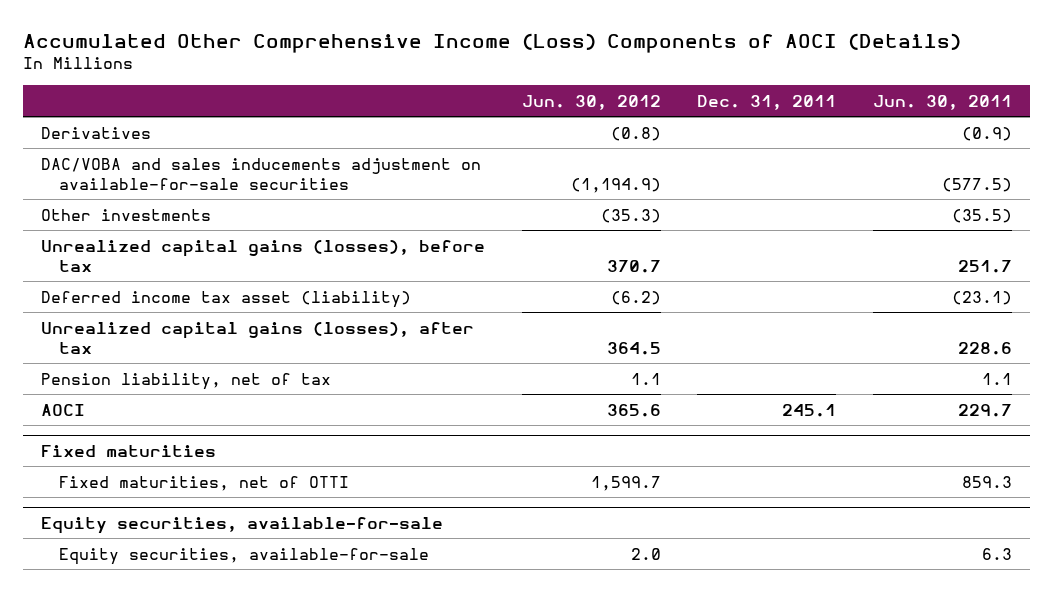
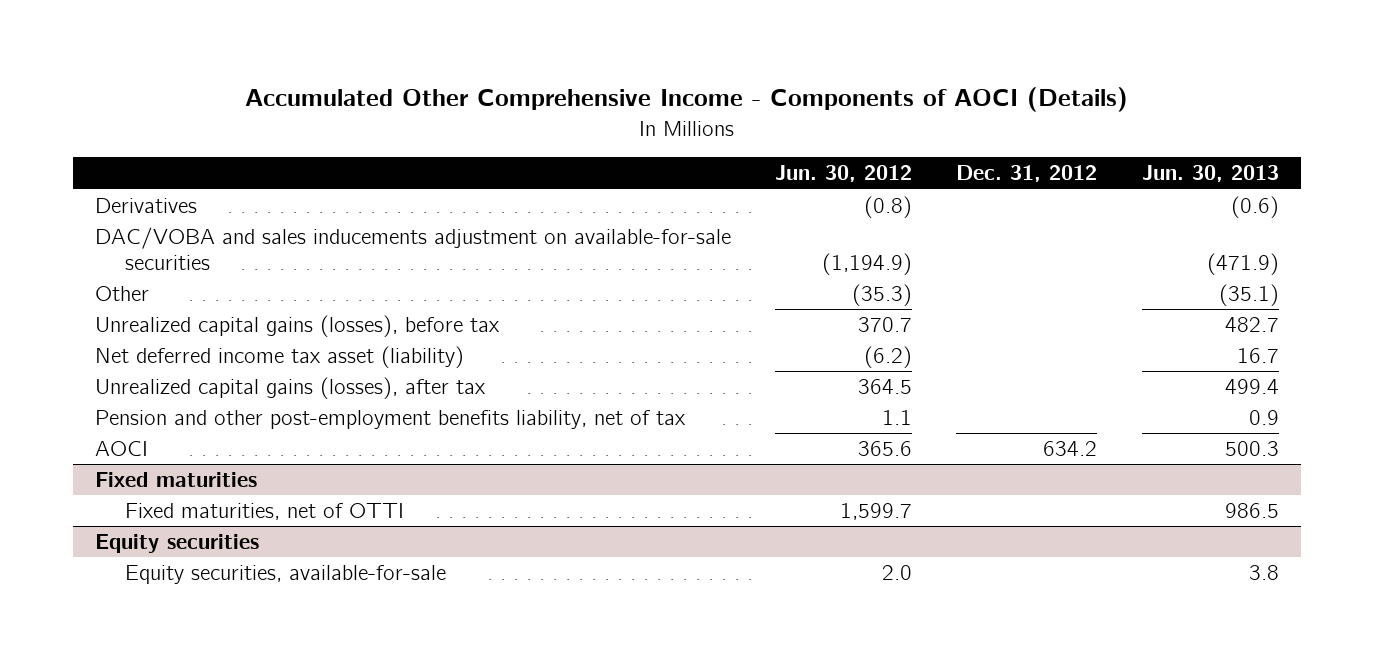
[22,32,961,53] Accumulated Other Comprehensive Income (Loss) Components of AOCI (Details) -> [244,87,1128,113] Accumulated Other Comprehensive Income - Components of AOCI (Details)
[697,94,837,110] Dec. 31, 2011 -> none
[872,94,1012,110] Jun. 30, 2011 -> none
none -> [956,165,1098,183] Dec. 31, 2012
none -> [1141,165,1279,183] Jun. 30, 2013
[41,208,212,221] Other investments -> [95,286,150,302] Other
[41,290,412,308] Deferred income tax asset (liability) -> [95,346,465,369] Net deferred income tax asset (liability)
[41,372,332,390] Pension liability, net of tax -> [95,410,687,430] Pension and other post-employment benefits liability, net of tax
[41,516,444,534] Equity securities, available-for-sale -> none
none -> [95,534,260,554] Equity securities

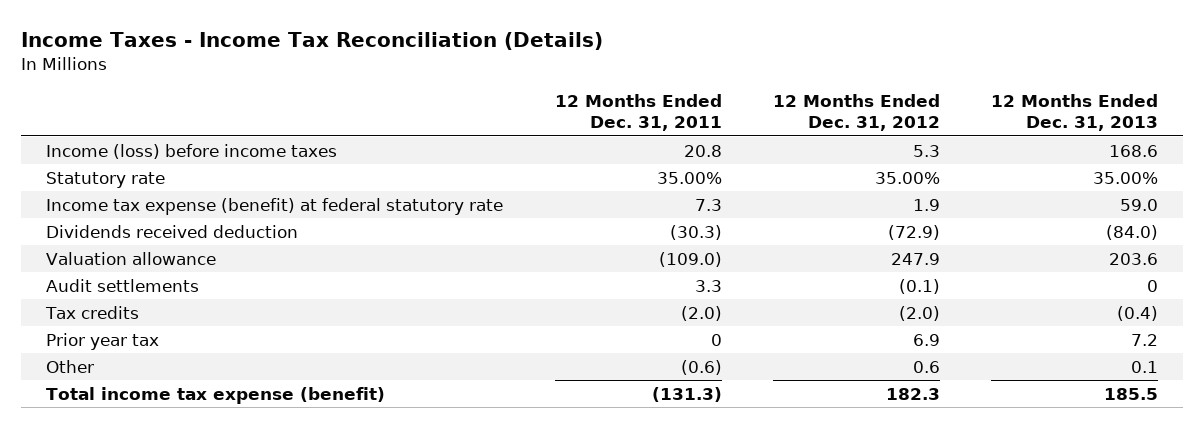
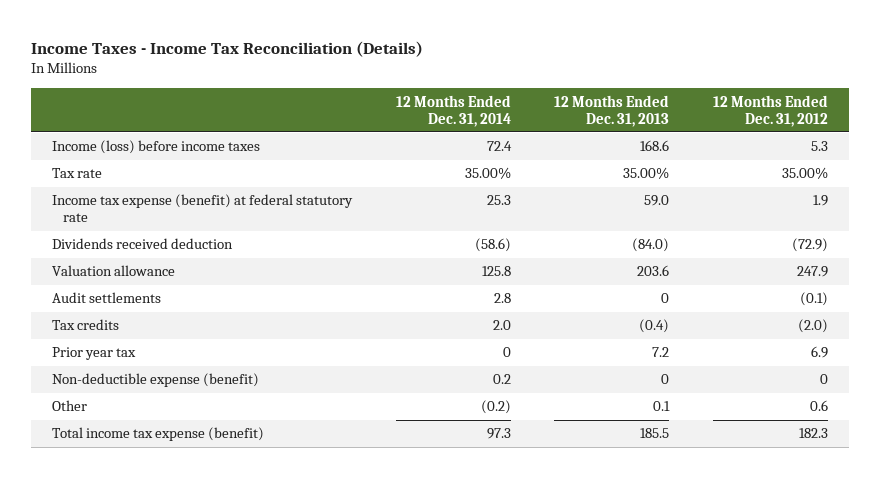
[554,94,722,132] 12 Months Ended Dec. 31, 2011 -> none
none -> [395,94,511,127] 12 Months Ended Dec. 31, 2014
[46,171,166,188] Statutory rate -> [52,168,103,179] Tax rate
none -> [52,373,260,388] Non-deductible expense (benefit)

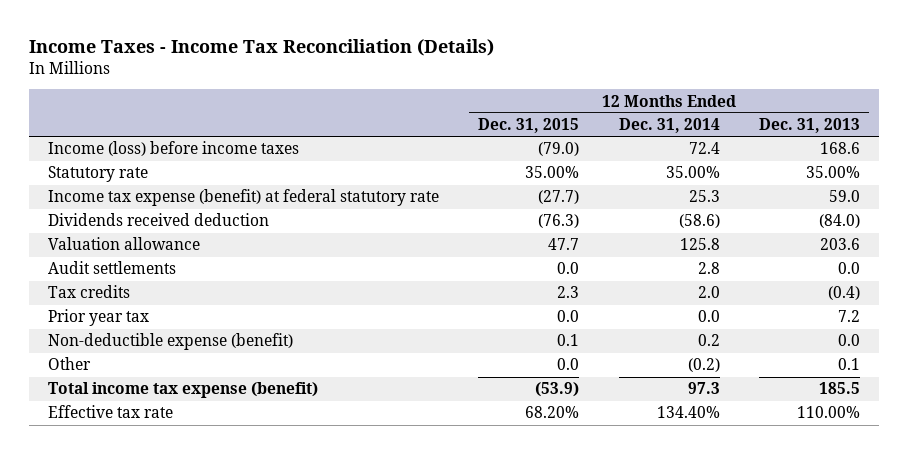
[712,94,828,127] 12 Months Ended Dec. 31, 2012 -> none
none -> [478,118,580,134] Dec. 31, 2015
[52,168,103,179] Tax rate -> [48,166,149,183] Statutory rate
[661,293,670,304] 0 -> [837,262,860,275] 0.0
[502,347,511,358] 0 -> [697,310,720,323] 0.0
[661,374,670,385] 0 -> [837,334,860,347] 0.0
none -> [48,405,174,419] Effective tax rate

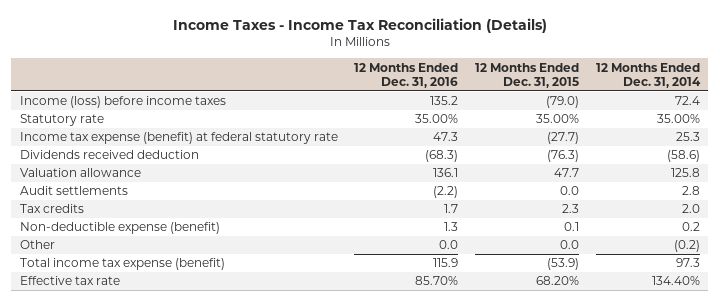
[758,118,860,134] Dec. 31, 2013 -> none
none -> [354,62,459,88] 12 Months Ended Dec. 31, 2016
[48,309,150,327] Prior year tax -> none

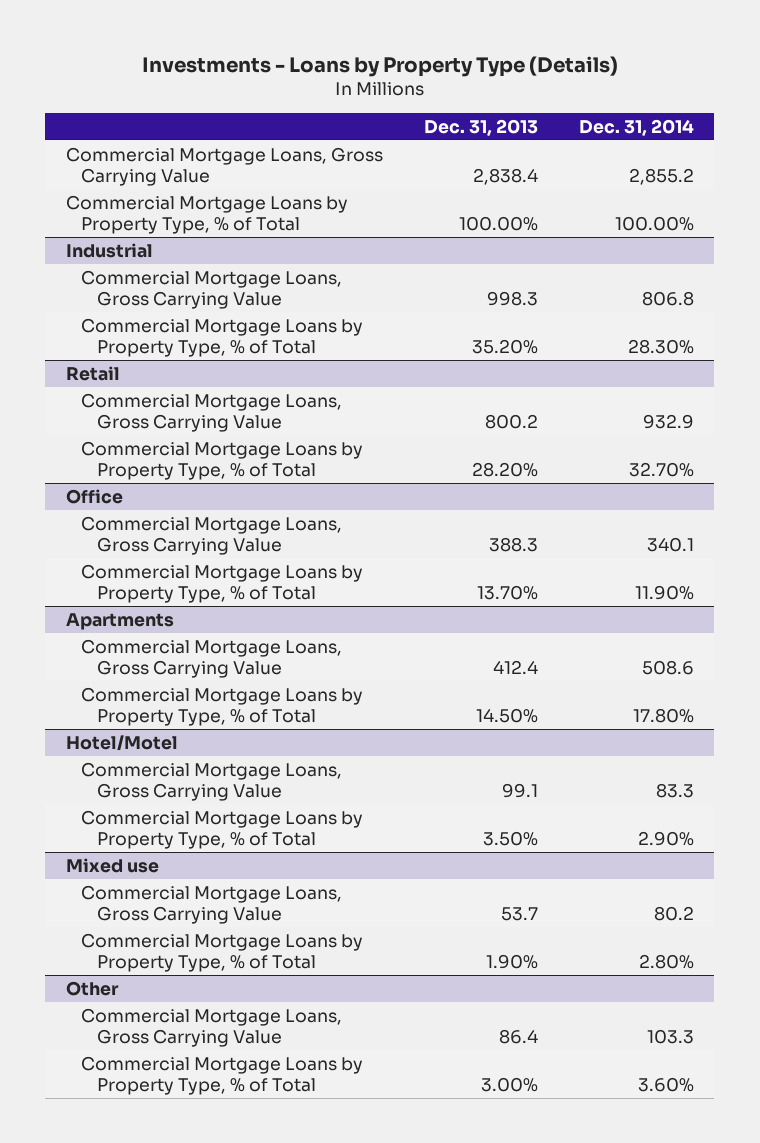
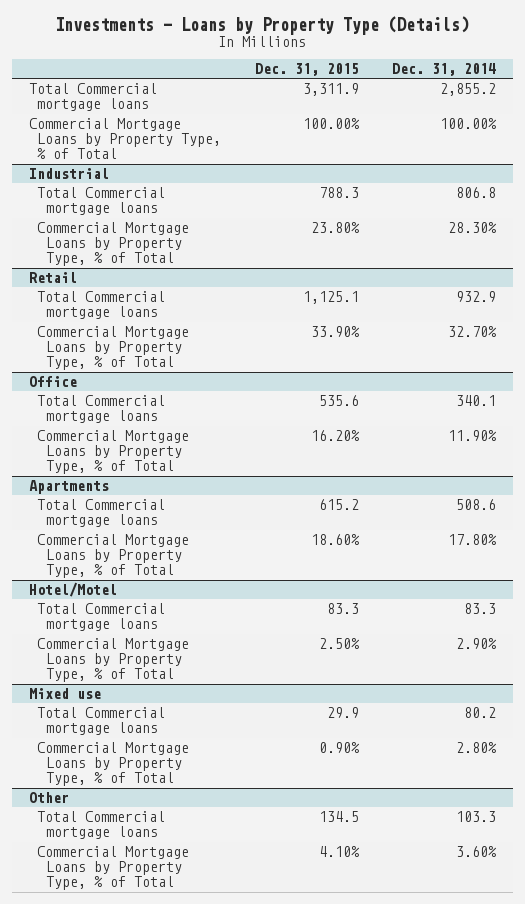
[423,118,538,136] Dec. 31, 2013 -> none
none -> [254,63,359,77] Dec. 31, 2015
[65,146,383,186] Commercial Mortgage Loans, Gross Carrying Value -> [28,83,157,112] Total Commercial mortgage loans
[81,269,343,309] Commercial Mortgage Loans, Gross Carrying Value -> [37,187,166,216] Total Commercial mortgage loans
[81,392,343,432] Commercial Mortgage Loans, Gross Carrying Value -> [37,291,166,320] Total Commercial mortgage loans
[81,515,343,555] Commercial Mortgage Loans, Gross Carrying Value -> [37,395,166,424] Total Commercial mortgage loans
[81,638,343,678] Commercial Mortgage Loans, Gross Carrying Value -> [37,499,166,528] Total Commercial mortgage loans
[81,761,343,801] Commercial Mortgage Loans, Gross Carrying Value -> [37,603,166,632] Total Commercial mortgage loans
[81,884,343,924] Commercial Mortgage Loans, Gross Carrying Value -> [37,707,166,736] Total Commercial mortgage loans
[81,1007,343,1047] Commercial Mortgage Loans, Gross Carrying Value -> [37,811,166,840] Total Commercial mortgage loans

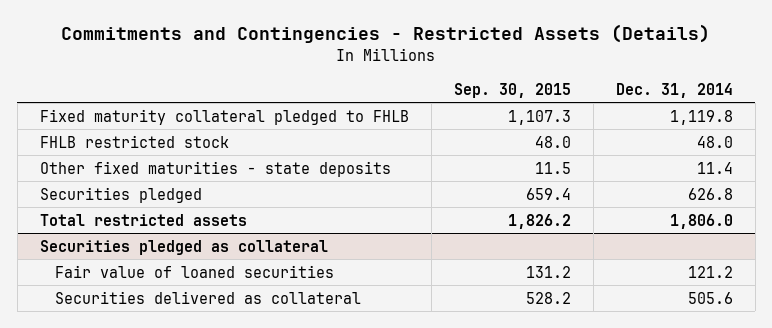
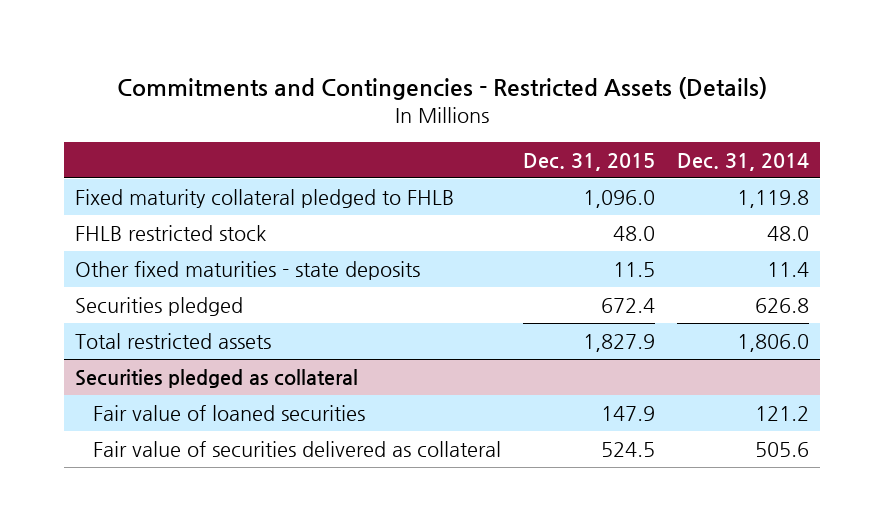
[453,82,571,98] Sep. 30, 2015 -> none
none -> [522,153,655,172] Dec. 31, 2015
[55,290,362,304] Securities delivered as collateral -> [92,440,501,457] Fair value of securities delivered as collateral

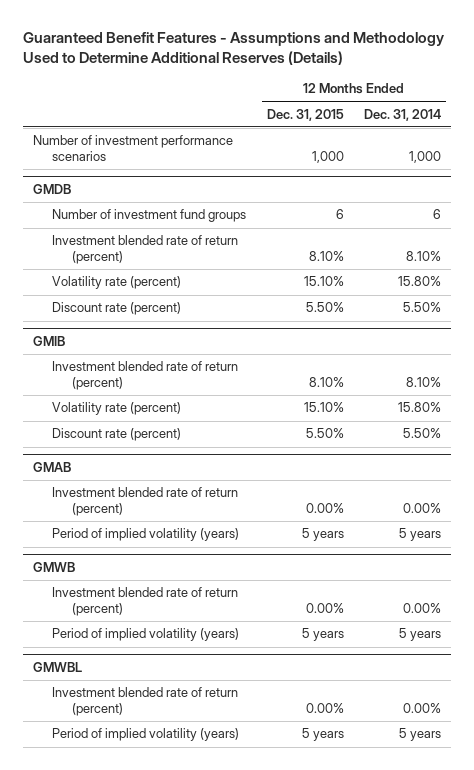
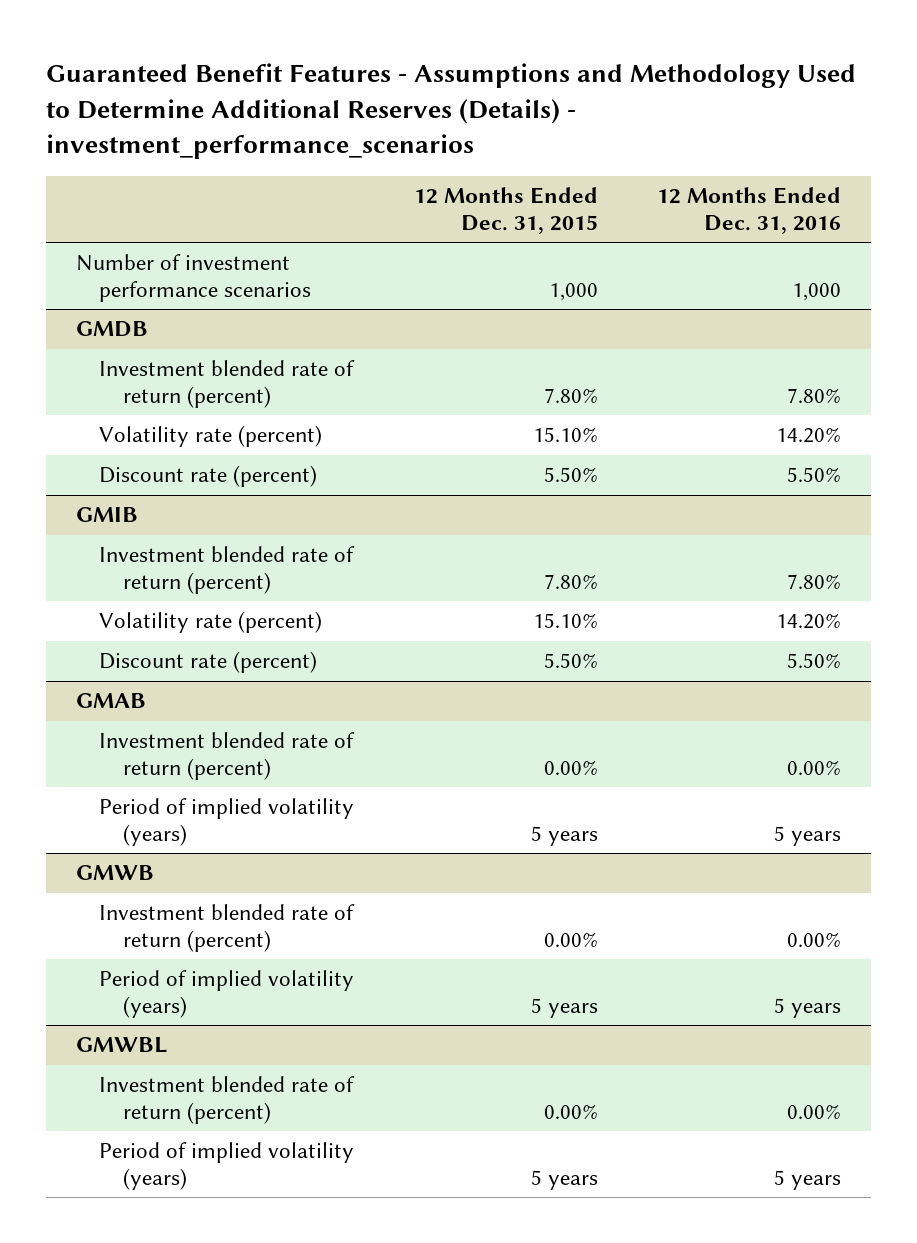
[22,31,444,65] Guaranteed Benefit Features - Assumptions and Methodology Used to Determine Additional Reserves (Details) -> [46,62,857,160] Guaranteed Benefit Features - Assumptions and Methodology Used to Determine Additional Reserves (Details) - investment_performance_scenarios
[363,108,441,121] Dec. 31, 2014 -> none
none -> [657,187,842,234] 12 Months Ended Dec. 31, 2016
[52,209,247,223] Number of investment fund groups -> none
[308,250,344,261] 8.10% -> [543,387,598,403] 7.80%
[308,376,344,387] 8.10% -> [543,573,598,589] 7.80%

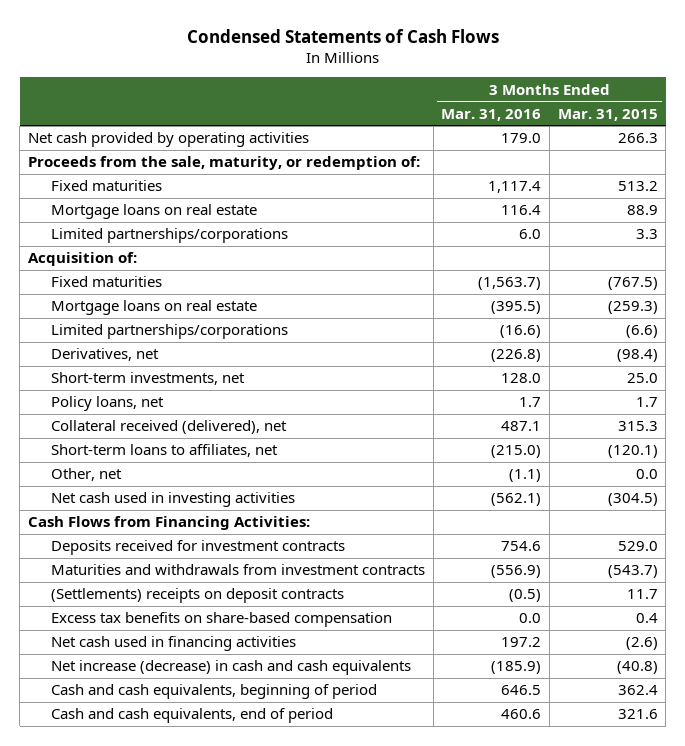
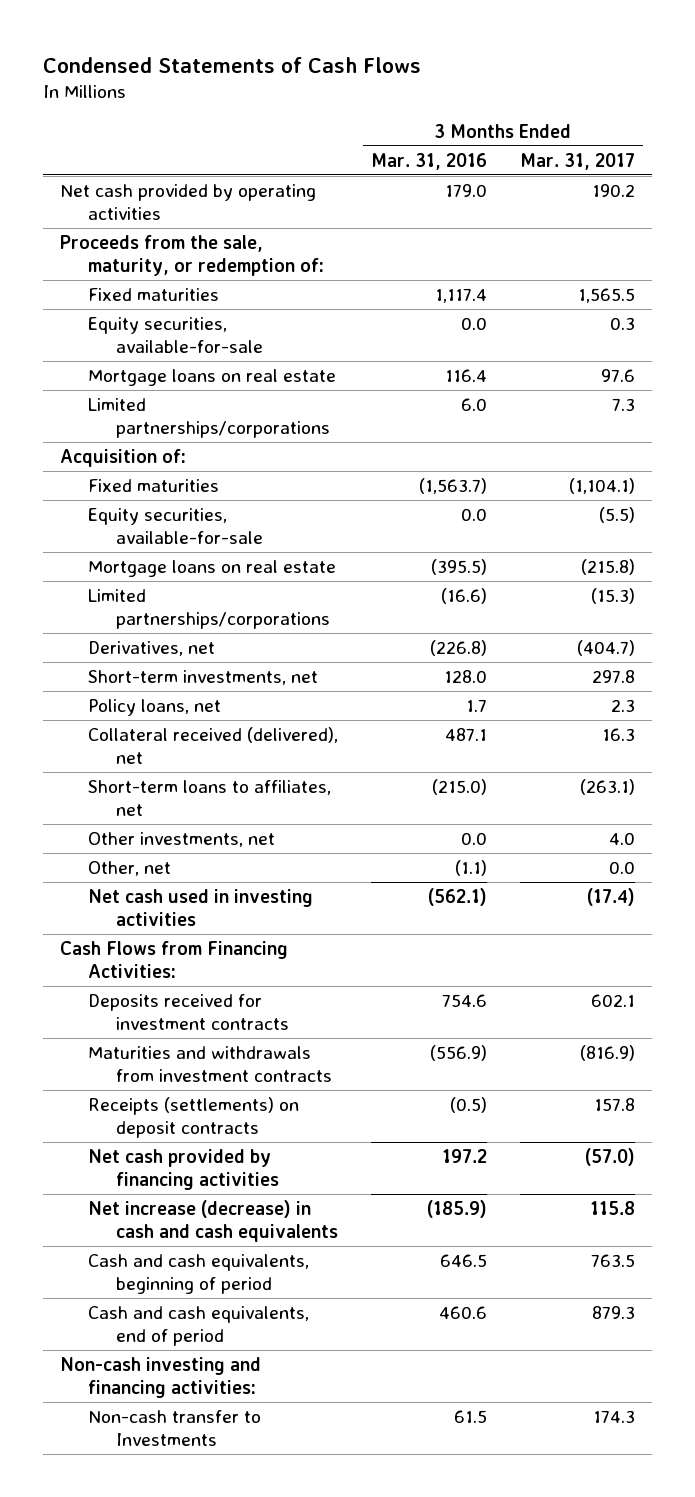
[557,108,658,121] Mar. 31, 2015 -> none
none -> [520,152,636,170] Mar. 31, 2017
none -> [87,316,264,354] Equity securities, available-for-sale
none -> [87,507,264,545] Equity securities, available-for-sale
none -> [87,831,275,847] Other investments, net
[51,612,393,628] Excess tax benefits on share-based compensation -> none
[51,588,345,604] (Settlements) receipts on deposit contracts -> [87,1096,299,1139] Receipts (settlements) on deposit contracts
[51,636,297,652] Net cash used in financing activities -> [87,1148,280,1191] Net cash provided by financing activities
none -> [59,1356,261,1399] Non-cash investing and financing activities:
none -> [87,1409,261,1447] Non-cash transfer to Investments

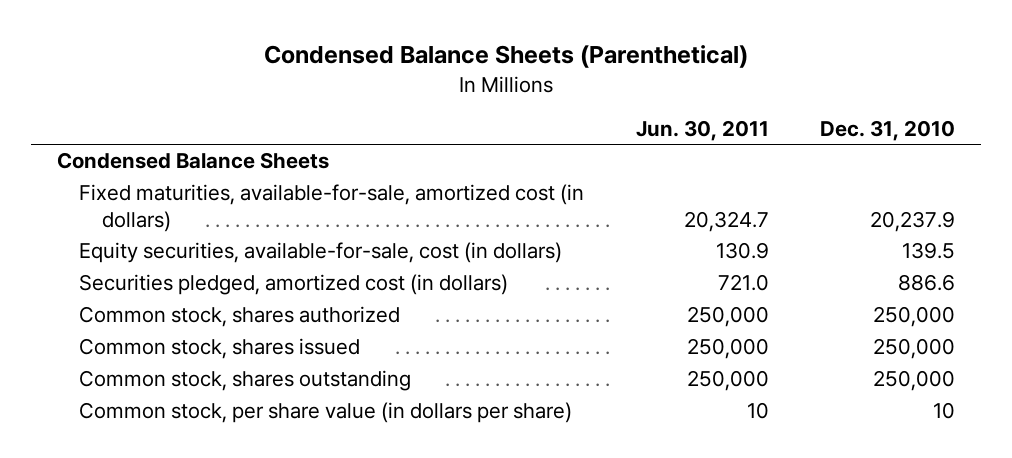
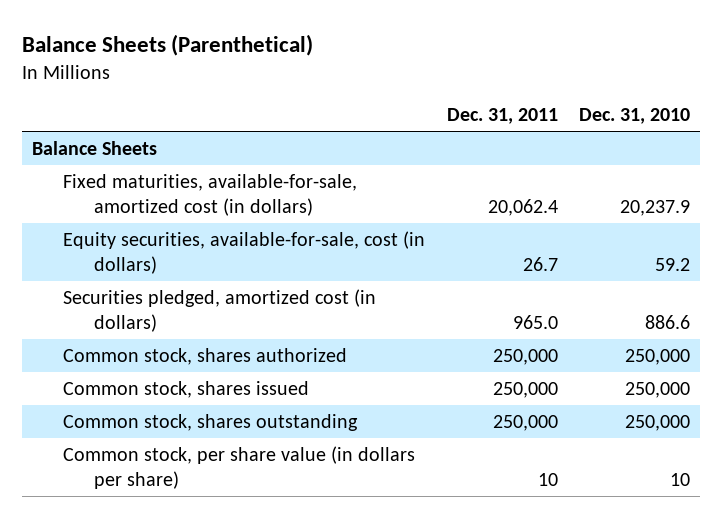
[263,45,748,69] Condensed Balance Sheets (Parenthetical) -> [21,34,313,57] Balance Sheets (Parenthetical)
[635,119,769,141] Jun. 30, 2011 -> none
none -> [446,108,558,125] Dec. 31, 2011
[56,152,329,170] Condensed Balance Sheets -> [32,140,158,155] Balance Sheets
[902,242,956,260] 139.5 -> [654,258,690,272] 59.2

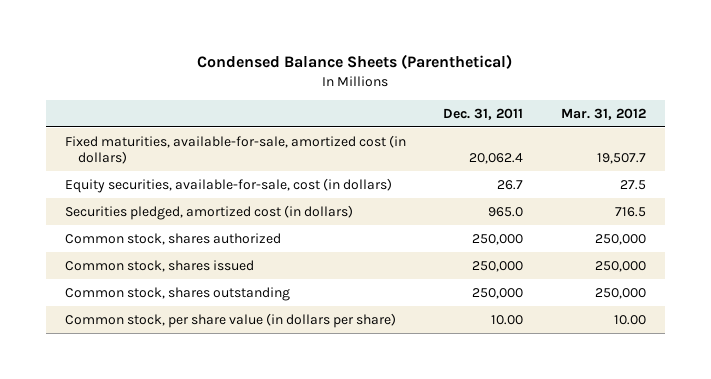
[21,34,313,57] Balance Sheets (Parenthetical) -> [197,54,513,70] Condensed Balance Sheets (Parenthetical)
[578,108,690,125] Dec. 31, 2010 -> none
none -> [561,107,647,120] Mar. 31, 2012
[32,140,158,155] Balance Sheets -> none
[537,473,558,487] 10 -> [491,314,524,325] 10.00

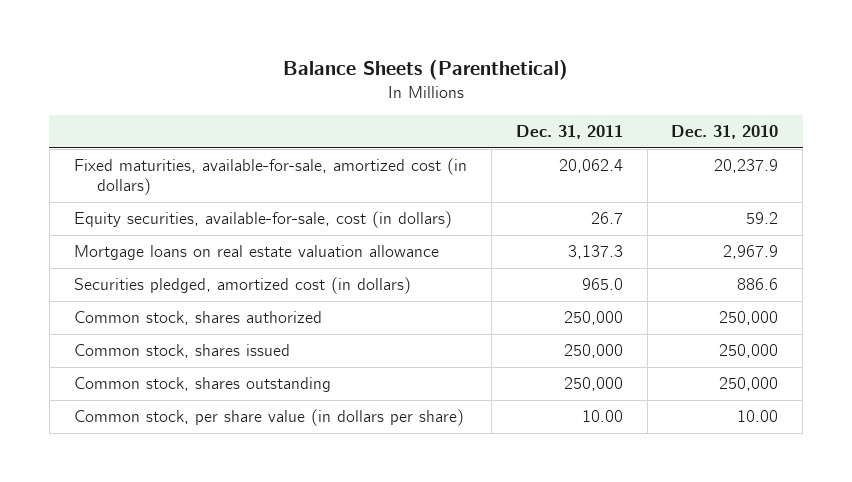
[197,54,513,70] Condensed Balance Sheets (Parenthetical) -> [283,60,569,81] Balance Sheets (Parenthetical)
[561,107,647,120] Mar. 31, 2012 -> none
none -> [671,125,779,140] Dec. 31, 2010
none -> [73,245,439,261] Mortgage loans on real estate valuation allowance

